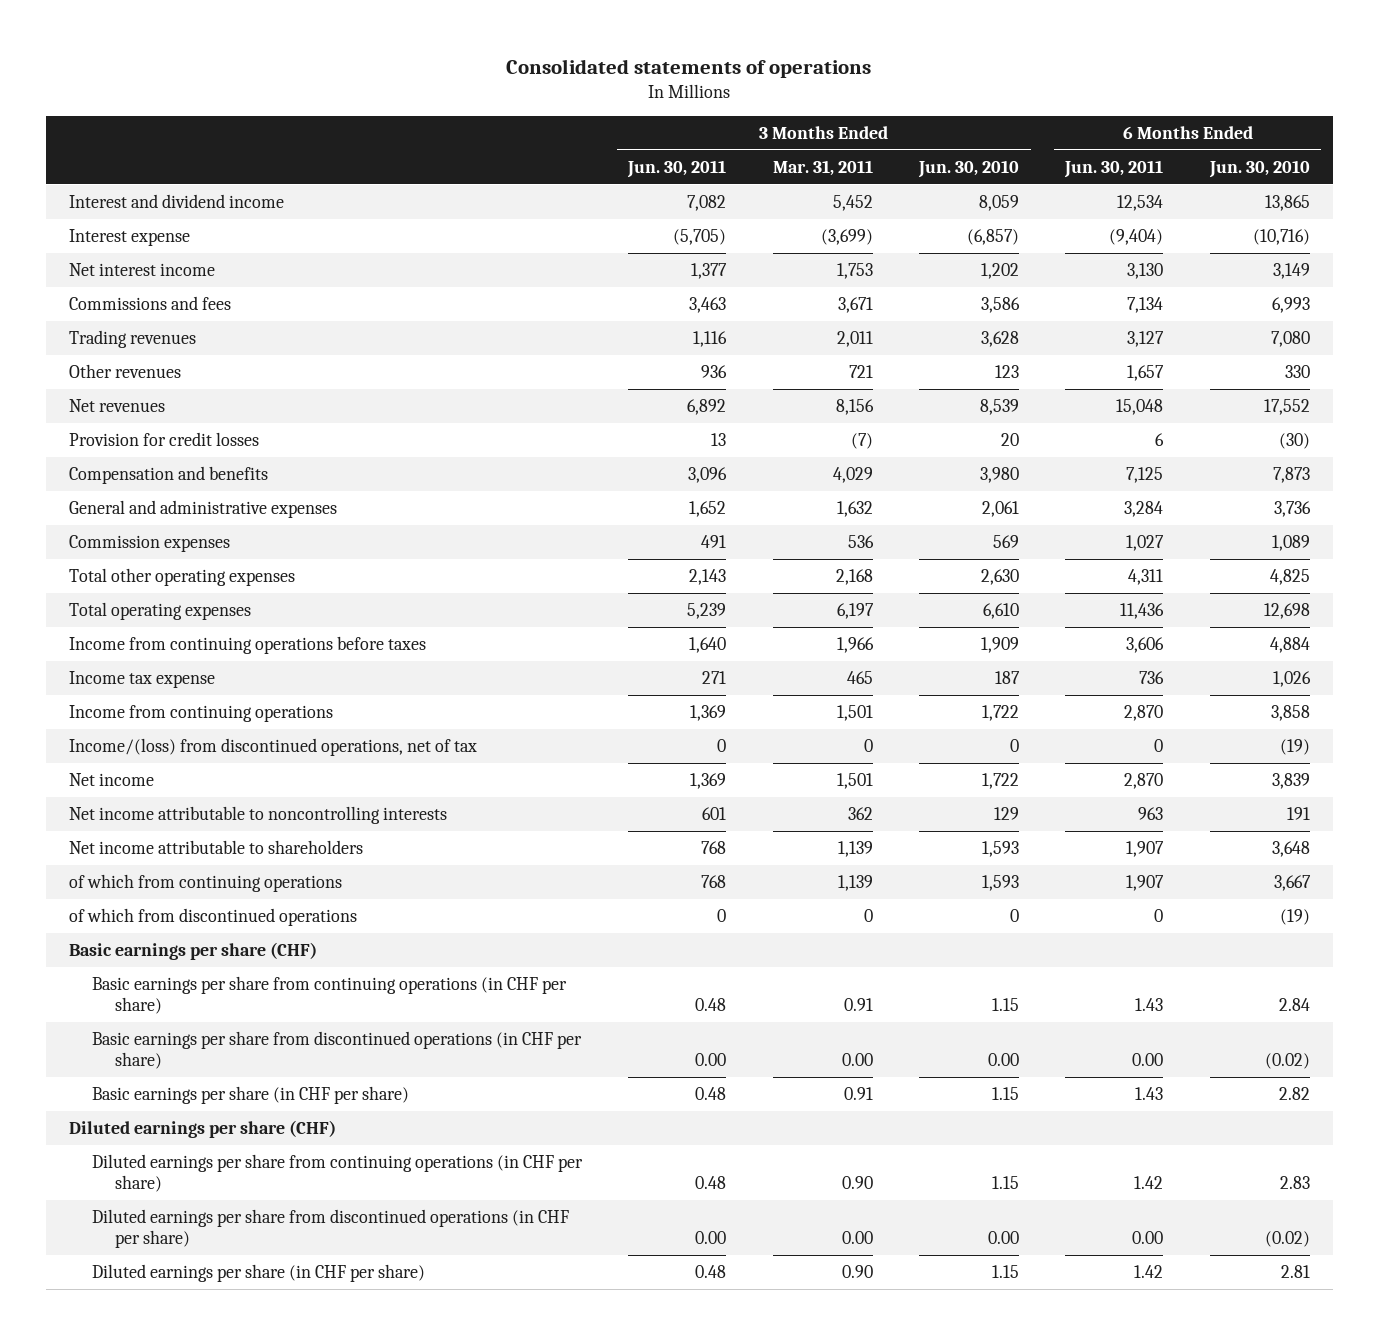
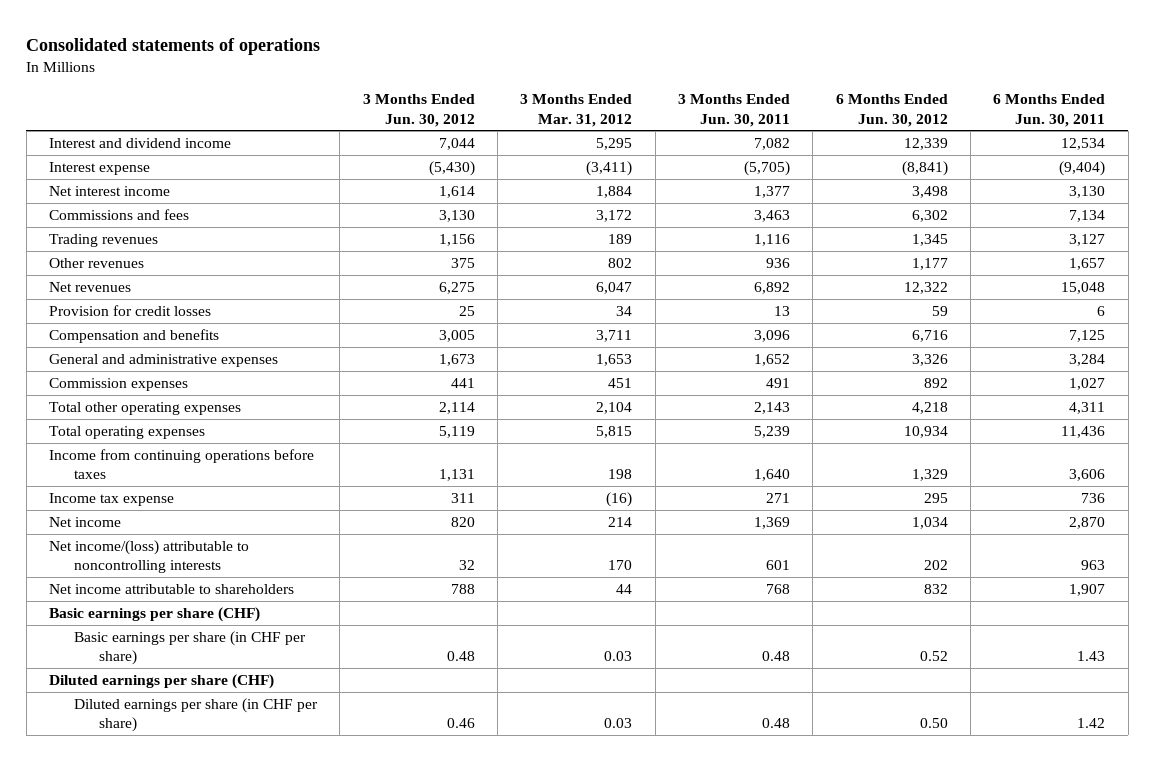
[772,159,873,176] Mar. 31, 2011 -> none
[918,159,1020,178] Jun. 30, 2010 -> none
[1208,159,1310,178] Jun. 30, 2010 -> none
none -> [362,94,475,127] 3 Months Ended Jun. 30, 2012
none -> [520,94,633,127] 3 Months Ended Mar. 31, 2012
none -> [835,94,948,127] 6 Months Ended Jun. 30, 2012
[68,705,333,723] Income from continuing operations -> none
[68,738,477,757] Income/(loss) from discontinued operations, net of tax -> none
[68,806,447,825] Net income attributable to noncontrolling interests -> [49,539,250,574] Net income/(loss) attributable to noncontrolling interests
[68,874,342,893] of which from continuing operations -> none
[68,908,357,927] of which from discontinued operations -> none
[92,976,568,1015] Basic earnings per share from continuing operations (in CHF per share) -> none
[92,1031,583,1070] Basic earnings per share from discontinued operations (in CHF per share) -> none
[92,1154,584,1193] Diluted earnings per share from continuing operations (in CHF per share) -> none
[92,1209,570,1249] Diluted earnings per share from discontinued operations (in CHF per share) -> none

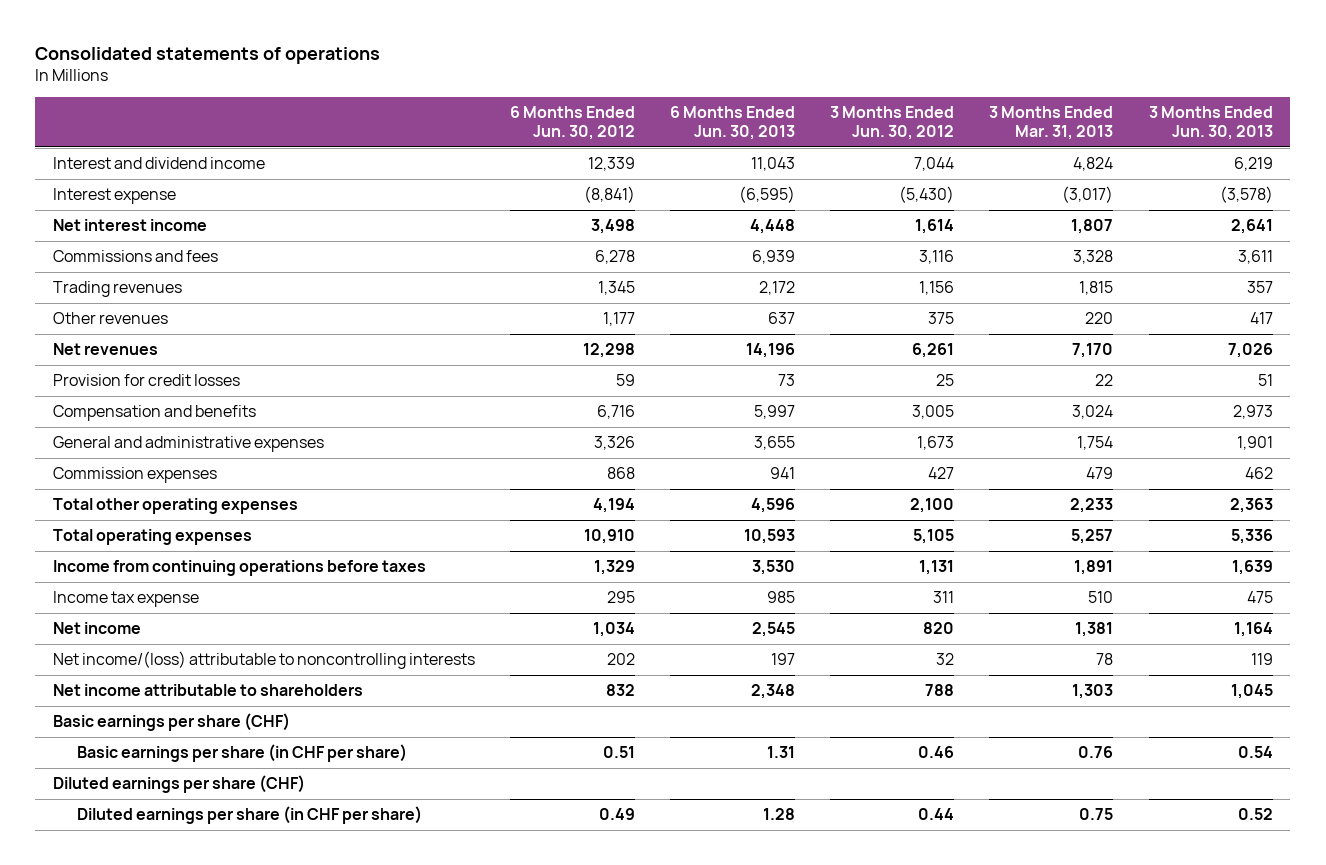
[520,94,633,127] 3 Months Ended Mar. 31, 2012 -> none
[678,94,791,127] 3 Months Ended Jun. 30, 2011 -> none
[993,94,1106,127] 6 Months Ended Jun. 30, 2011 -> none
none -> [670,106,796,141] 6 Months Ended Jun. 30, 2013
none -> [989,106,1114,141] 3 Months Ended Mar. 31, 2013
none -> [1148,106,1273,141] 3 Months Ended Jun. 30, 2013
[438,209,475,222] 3,130 -> [919,250,955,265] 3,116
[911,209,948,222] 6,302 -> [595,250,636,265] 6,278
[438,281,475,294] 6,275 -> [912,343,955,359] 6,261
[903,281,948,294] 12,322 -> [583,343,636,359] 12,298
[450,377,475,388] 441 -> [928,467,955,480] 427
[923,377,948,388] 892 -> [607,467,636,480] 868
[438,401,475,414] 2,114 -> [910,498,955,514] 2,100
[911,401,948,414] 4,218 -> [593,498,636,514] 4,194
[438,425,475,438] 5,119 -> [913,529,955,545] 5,105
[903,425,948,438] 10,934 -> [584,529,636,545] 10,910
[446,651,475,662] 0.48 -> [918,746,955,759] 0.46
[919,651,948,662] 0.52 -> [603,746,636,759] 0.51
[446,718,475,729] 0.46 -> [918,808,955,821] 0.44
[919,718,948,729] 0.50 -> [599,808,636,821] 0.49

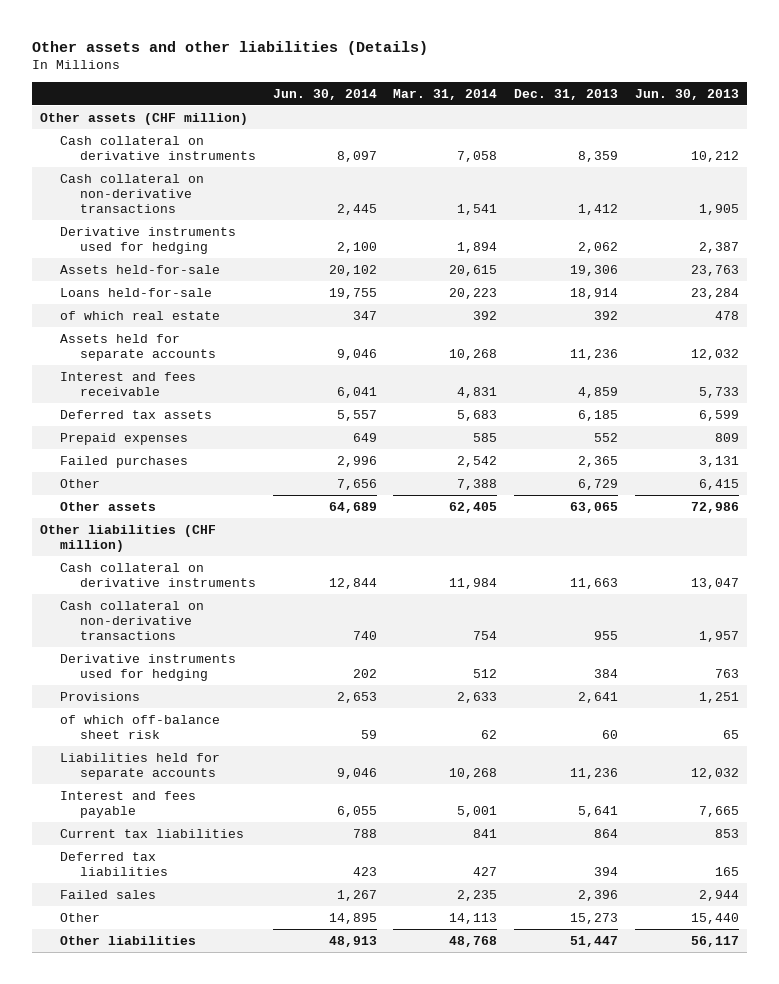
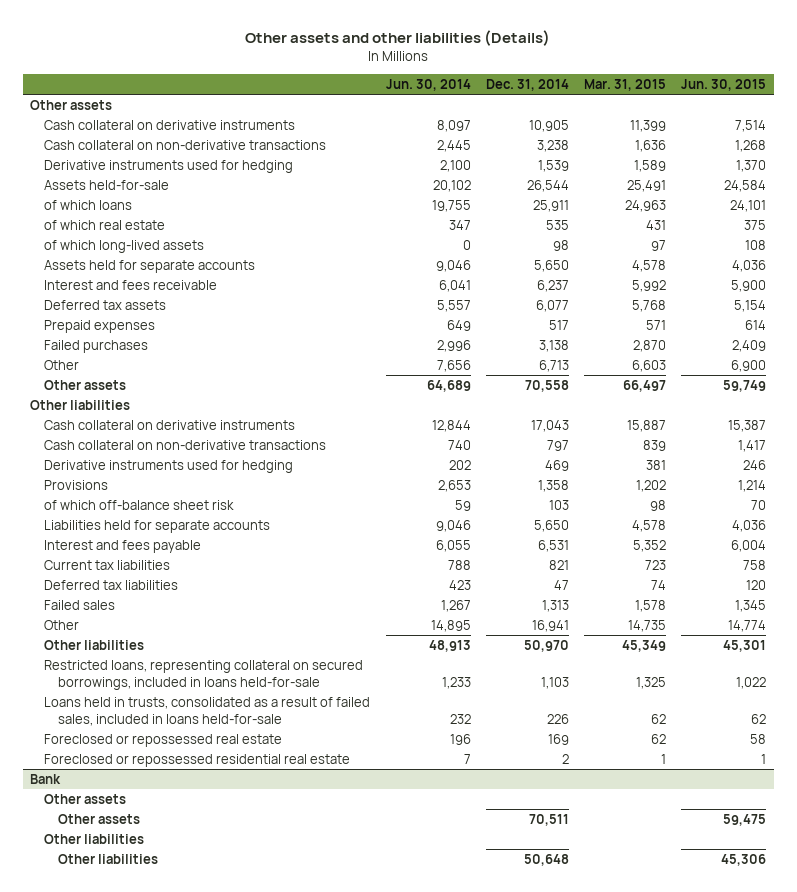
[393,88,498,100] Mar. 31, 2014 -> none
[513,88,618,100] Dec. 31, 2013 -> none
[634,88,739,100] Jun. 30, 2013 -> none
none -> [485,78,569,91] Dec. 31, 2014
none -> [584,78,667,91] Mar. 31, 2015
none -> [681,78,767,91] Jun. 30, 2015
[40,112,249,125] Other assets (CHF million) -> [30,99,113,110] Other assets
[60,287,213,297] Loans held-for-sale -> [44,199,133,210] of which loans
none -> [44,239,205,253] of which long-lived assets
[40,524,217,552] Other liabilities (CHF million) -> [30,399,131,410] Other liabilities
none -> [44,659,364,690] Restricted loans, representing collateral on secured borrowings, included in loans held-for-sale
none -> [44,696,371,726] Loans held in trusts, consolidated as a result of failed sales, included in loans held-for-sale
none -> [44,733,283,747] Foreclosed or repossessed real estate
none -> [44,753,351,767] Foreclosed or repossessed residential real estate
none -> [30,773,62,784] Bank
none -> [44,793,127,804] Other assets
none -> [57,813,140,824] Other assets
none -> [44,833,145,844] Other liabilities
none -> [57,853,158,864] Other liabilities

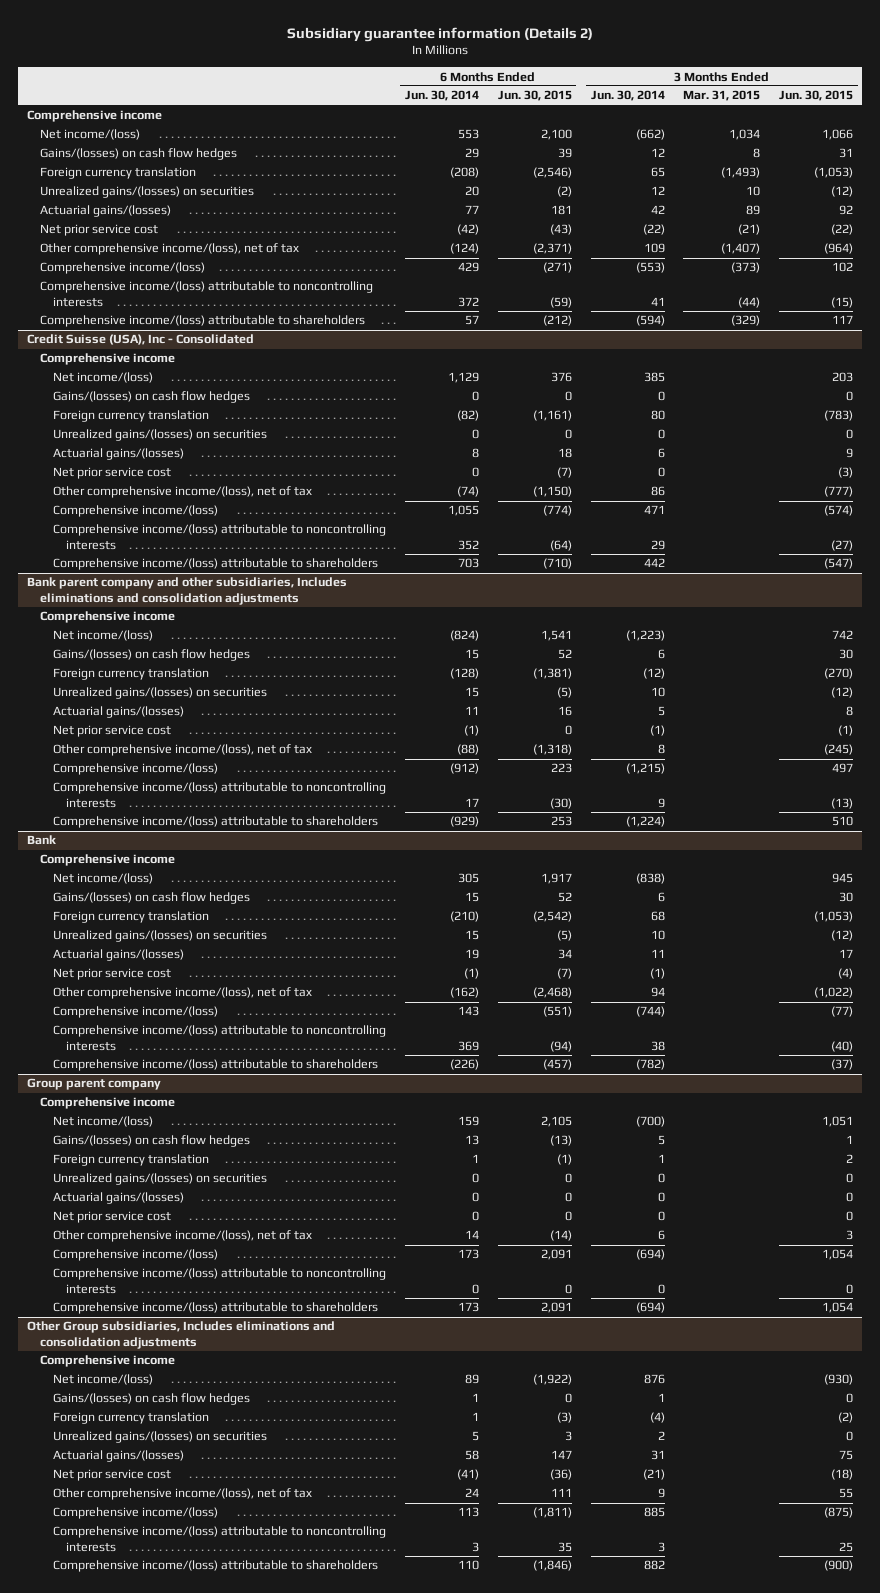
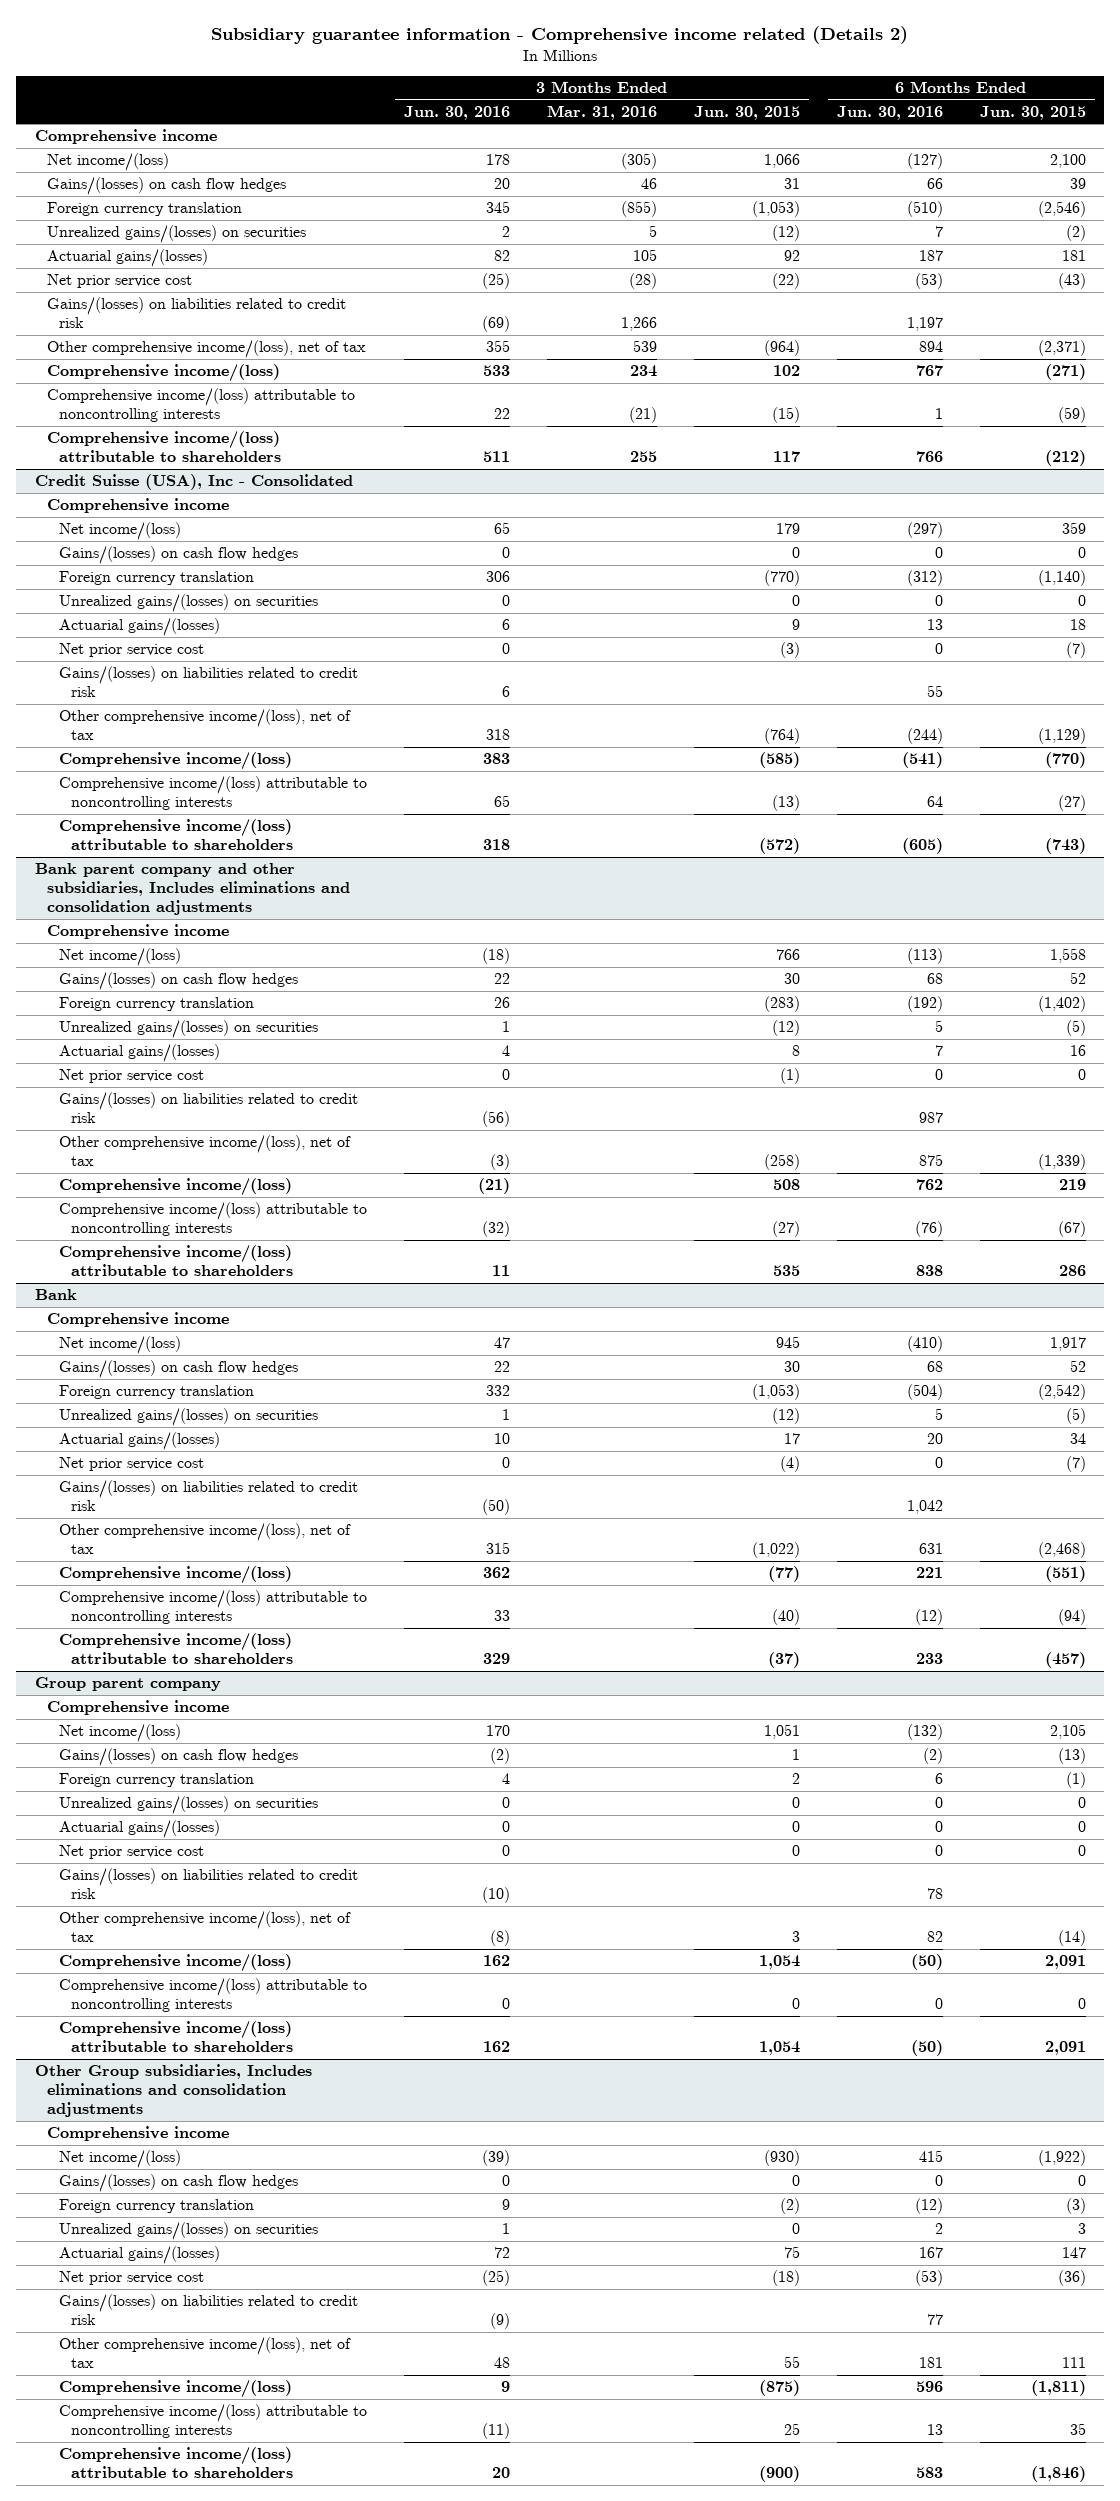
[287,26,594,42] Subsidiary guarantee information (Details 2) -> [211,25,909,44] Subsidiary guarantee information - Comprehensive income related (Details 2)
[405,90,480,102] Jun. 30, 2014 -> none
[590,90,665,102] Jun. 30, 2014 -> none
[683,90,761,102] Mar. 31, 2015 -> none
none -> [403,105,510,120] Jun. 30, 2016
none -> [546,104,657,120] Mar. 31, 2016
none -> [836,105,943,120] Jun. 30, 2016
none -> [46,297,346,329] Gains/(losses) on liabilities related to credit risk
[550,372,572,383] 376 -> [1061,522,1086,535] 359
[832,372,854,383] 203 -> [775,523,800,535] 179
[532,410,572,422] (1,161) -> [1037,570,1086,587] (1,140)
[824,410,854,422] (783) -> [763,570,800,587] (770)
none -> [58,666,358,698] Gains/(losses) on liabilities related to credit risk
[532,486,572,498] (1,150) -> [1037,728,1086,745] (1,129)
[824,486,854,498] (777) -> [763,728,800,745] (764)
[542,505,572,517] (774) -> [1044,752,1086,769] (770)
[824,505,854,517] (574) -> [758,752,800,769] (585)
[549,539,572,551] (64) -> [1057,795,1086,812] (27)
[831,539,854,551] (27) -> [771,795,800,812] (13)
[542,558,572,570] (710) -> [1044,838,1086,855] (743)
[824,558,854,570] (547) -> [758,838,800,855] (572)
[540,630,572,642] 1,541 -> [1049,948,1086,964] 1,558
[832,630,854,640] 742 -> [775,949,800,961] 766
[532,668,572,680] (1,381) -> [1037,996,1086,1013] (1,402)
[824,668,854,680] (270) -> [763,996,800,1013] (283)
none -> [58,1092,358,1124] Gains/(losses) on liabilities related to credit risk
[532,744,572,756] (1,318) -> [1037,1154,1086,1171] (1,339)
[824,744,854,756] (245) -> [763,1154,800,1171] (258)
[550,763,572,774] 223 -> [1058,1179,1086,1191] 219
[832,763,854,774] 497 -> [772,1179,800,1191] 508
[549,797,572,809] (30) -> [1057,1221,1086,1238] (67)
[831,797,854,809] (13) -> [771,1221,800,1238] (27)
[550,816,572,827] 253 -> [1058,1265,1086,1277] 286
[832,816,854,827] 510 -> [772,1265,800,1277] 535
none -> [58,1480,358,1512] Gains/(losses) on liabilities related to credit risk
none -> [58,1868,358,1900] Gains/(losses) on liabilities related to credit risk
none -> [58,2294,358,2326] Gains/(losses) on liabilities related to credit risk

